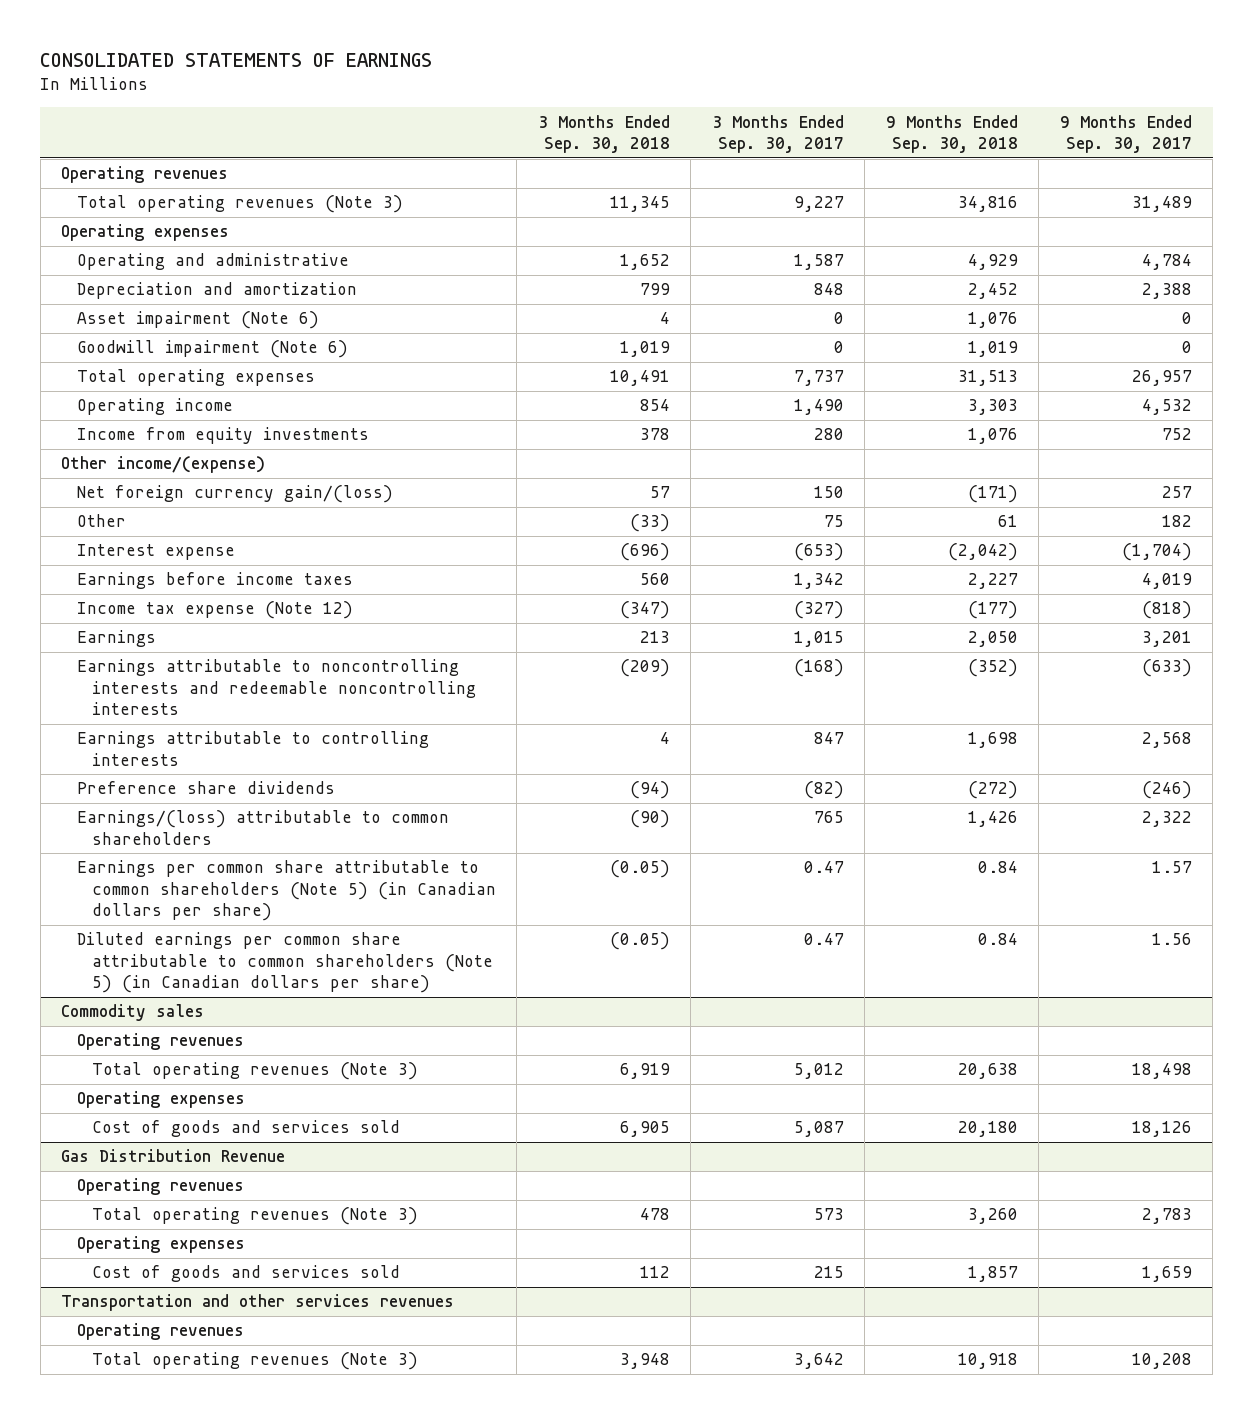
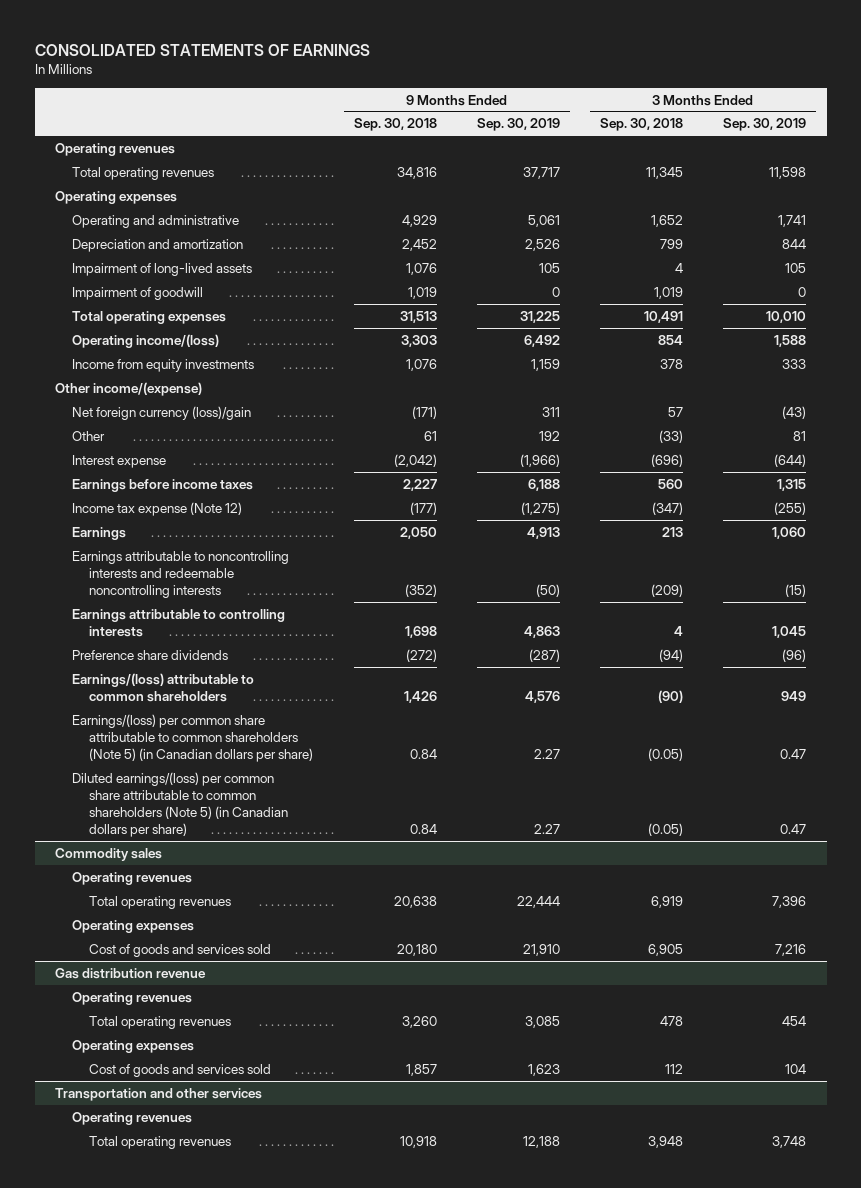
[711,114,844,154] 3 Months Ended Sep. 30, 2017 -> none
[1059,114,1192,154] 9 Months Ended Sep. 30, 2017 -> none
none -> [476,118,560,132] Sep. 30, 2019
none -> [723,118,807,132] Sep. 30, 2019
[76,195,403,214] Total operating revenues (Note 3) -> [72,166,215,180] Total operating revenues
[76,311,319,330] Asset impairment (Note 6) -> [72,262,253,276] Impairment of long-lived assets
[76,340,348,359] Goodwill impairment (Note 6) -> [72,286,204,300] Impairment of goodwill
[76,398,233,416] Operating income -> [72,333,220,348] Operating income/(loss)
[76,485,393,504] Net foreign currency gain/(loss) -> [72,405,252,420] Net foreign currency (loss)/gain
[76,860,496,922] Earnings per common share attributable to common shareholders (Note 5) (in Canadian dollars per share) -> [72,713,314,762] Earnings/(loss) per common share attributable to common shareholders (Note 5) (in Canadian dollars per share)
[76,932,493,994] Diluted earnings per common share attributable to common shareholders (Note 5) (in Canadian dollars per share) -> [72,771,289,837] Diluted earnings/(loss) per common share attributable to common shareholders (Note 5) (in Canadian dollars per share)
[91,1062,418,1081] Total operating revenues (Note 3) -> [89,895,232,909] Total operating revenues
[61,1149,286,1163] Gas Distribution Revenue -> [54,967,206,979] Gas distribution revenue
[91,1207,418,1226] Total operating revenues (Note 3) -> [89,1015,232,1029] Total operating revenues
[61,1294,455,1312] Transportation and other services revenues -> [54,1087,262,1101] Transportation and other services
[91,1352,418,1371] Total operating revenues (Note 3) -> [89,1135,232,1149] Total operating revenues

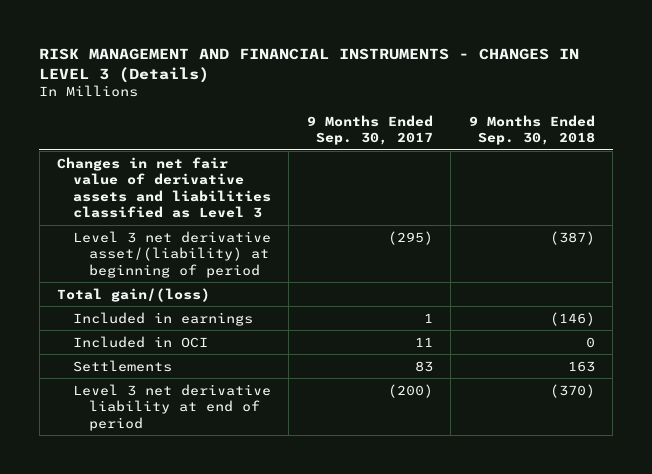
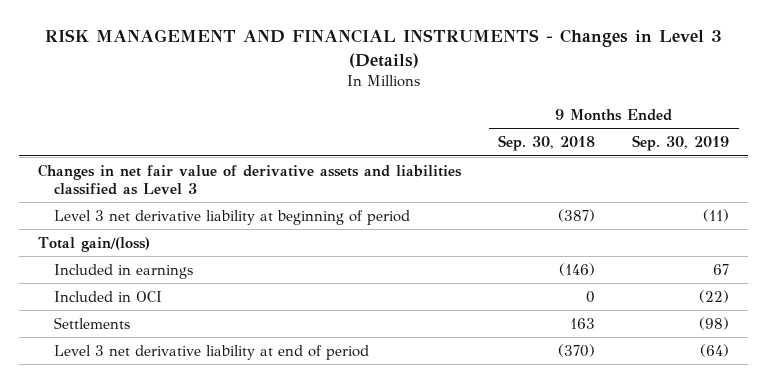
[39,48,580,84] RISK MANAGEMENT AND FINANCIAL INSTRUMENTS - CHANGES IN LEVEL 3 (Details) -> [44,29,722,68] RISK MANAGEMENT AND FINANCIAL INSTRUMENTS - Changes in Level 3 (Details)
[306,114,433,146] 9 Months Ended Sep. 30, 2017 -> none
none -> [632,135,730,152] Sep. 30, 2019
[72,230,271,278] Level 3 net derivative asset/(liability) at beginning of period -> [54,209,411,225] Level 3 net derivative liability at beginning of period

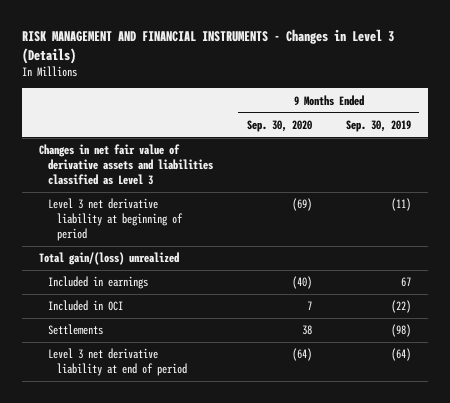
[498,135,596,152] Sep. 30, 2018 -> none
none -> [246,119,312,132] Sep. 30, 2020
[37,236,150,252] Total gain/(loss) -> [38,252,179,266] Total gain/(loss) unrealized

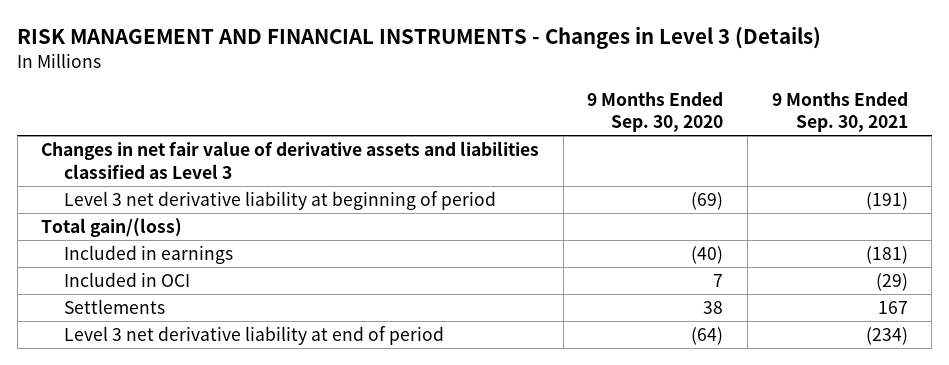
[345,119,411,132] Sep. 30, 2019 -> none
none -> [771,91,908,133] 9 Months Ended Sep. 30, 2021
[38,252,179,266] Total gain/(loss) unrealized -> [41,217,183,237] Total gain/(loss)

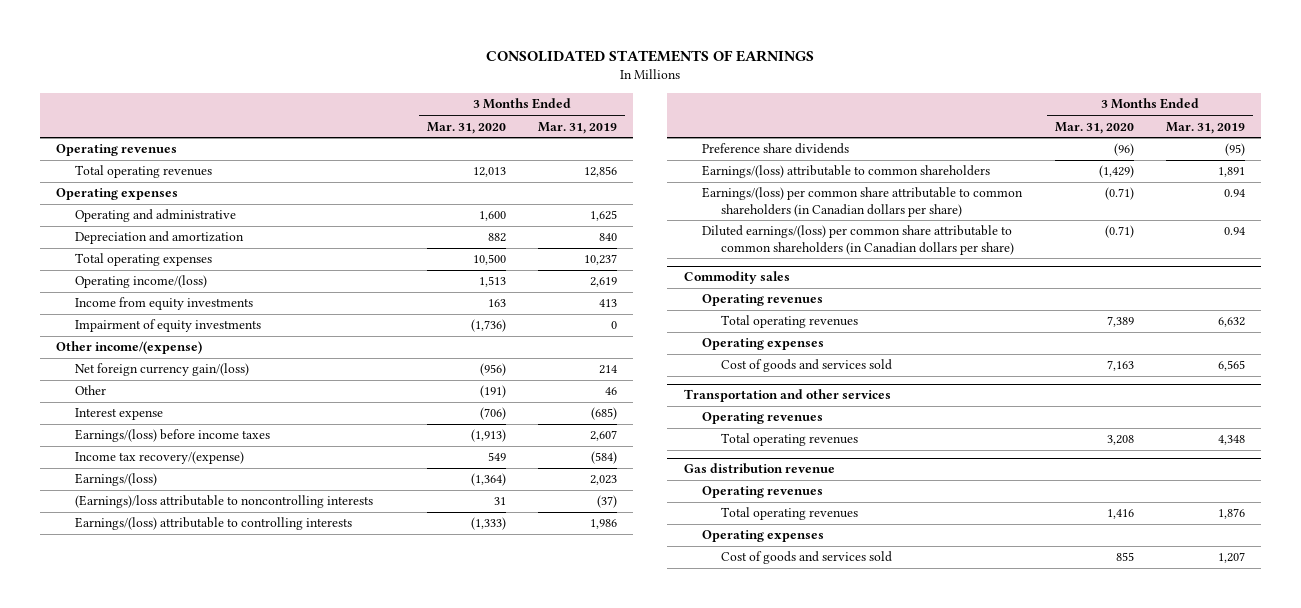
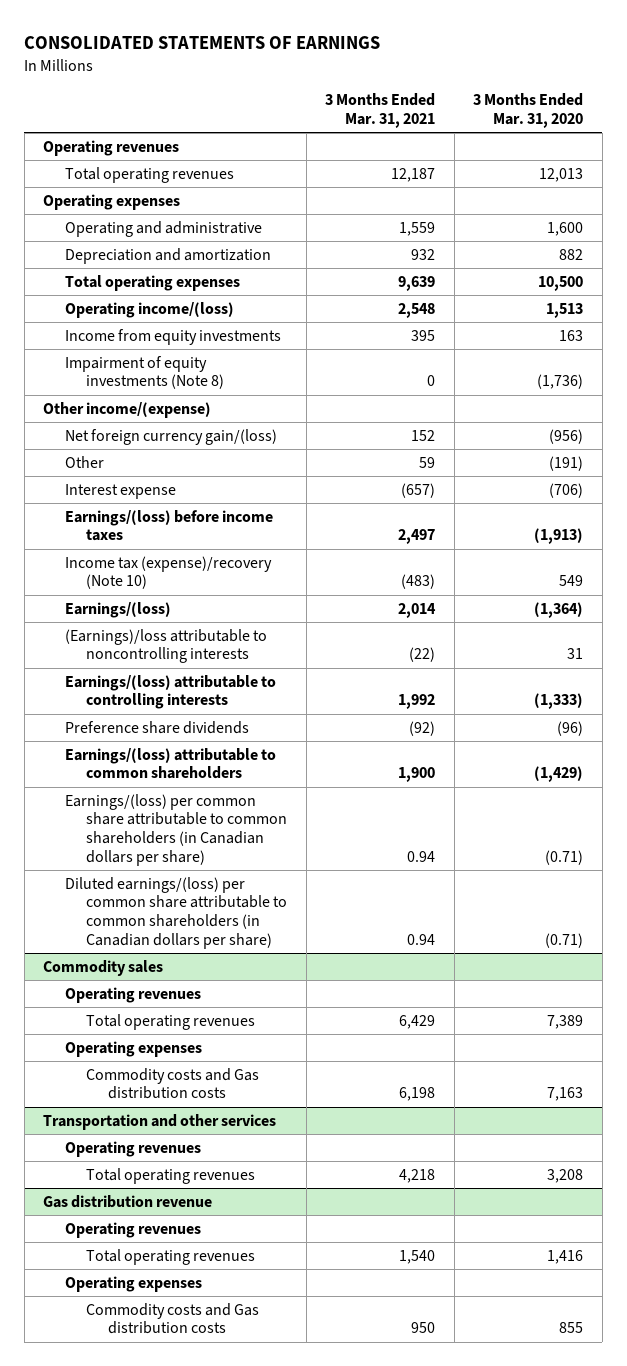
[538,121,618,134] Mar. 31, 2019 -> none
none -> [325,93,436,129] 3 Months Ended Mar. 31, 2021
[74,319,261,333] Impairment of equity investments -> [64,355,225,390] Impairment of equity investments (Note 8)
[74,451,244,465] Income tax recovery/(expense) -> [64,555,272,590] Income tax (expense)/recovery (Note 10)
[721,359,893,373] Cost of goods and services sold -> [86,1067,260,1100] Commodity costs and Gas distribution costs
[721,551,893,565] Cost of goods and services sold -> [86,1302,260,1335] Commodity costs and Gas distribution costs

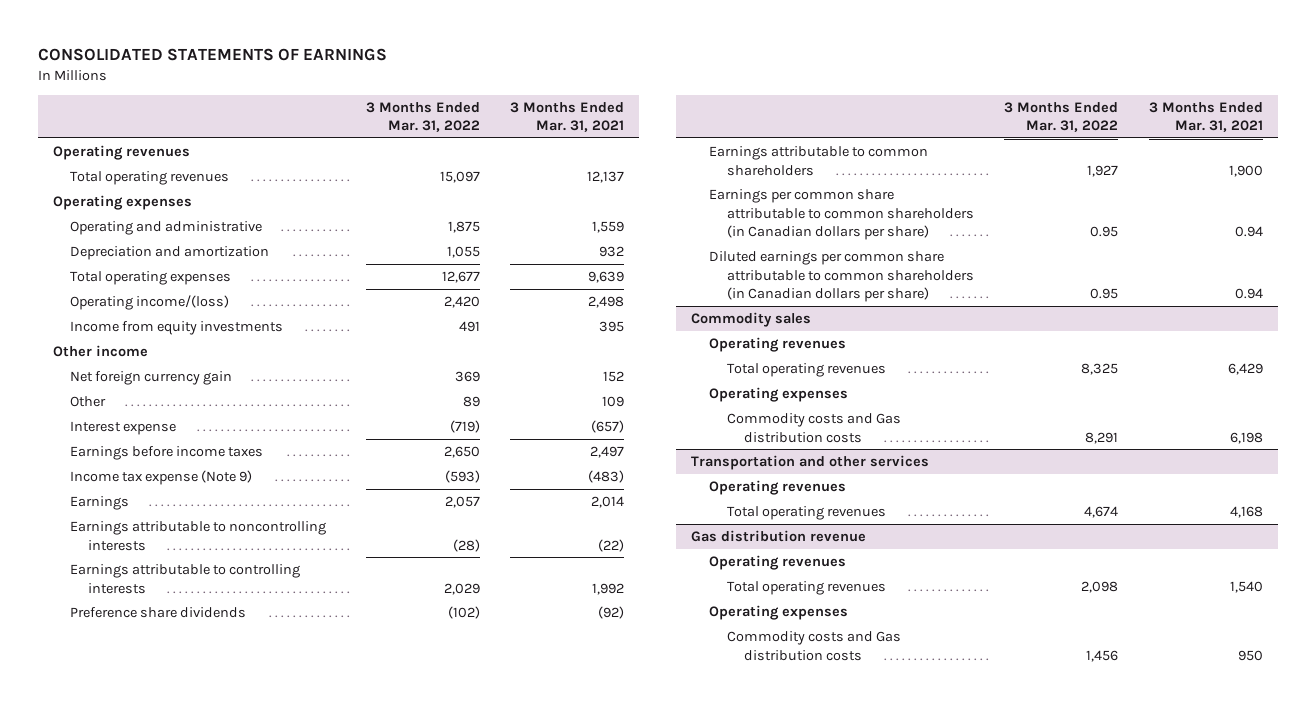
[473,93,584,129] 3 Months Ended Mar. 31, 2020 -> none
none -> [365,101,480,133] 3 Months Ended Mar. 31, 2022
[391,167,436,182] 12,187 -> [587,171,625,184] 12,137
[398,302,436,318] 2,548 -> [588,296,625,309] 2,498
[64,355,225,390] Impairment of equity investments (Note 8) -> none
[43,401,212,418] Other income/(expense) -> [52,345,148,358] Other income
[64,428,277,445] Net foreign currency gain/(loss) -> [70,371,233,386] Net foreign currency gain
[419,456,436,468] 59 -> [602,396,625,408] 109
[64,509,273,542] Earnings/(loss) before income taxes -> [70,446,264,461] Earnings before income taxes
[64,555,272,590] Income tax (expense)/recovery (Note 10) -> [70,470,253,486] Income tax expense (Note 9)
[64,601,171,618] Earnings/(loss) -> [70,496,130,511] Earnings
[64,628,267,664] (Earnings)/loss attributable to noncontrolling interests -> [70,521,327,551] Earnings attributable to noncontrolling interests
[64,674,276,710] Earnings/(loss) attributable to controlling interests -> [70,564,301,594] Earnings attributable to controlling interests
[64,747,276,780] Earnings/(loss) attributable to common shareholders -> [708,146,928,176] Earnings attributable to common shareholders
[64,793,288,867] Earnings/(loss) per common share attributable to common shareholders (in Canadian dollars per share) -> [708,189,974,241] Earnings per common share attributable to common shareholders (in Canadian dollars per share)
[64,876,288,950] Diluted earnings/(loss) per common share attributable to common shareholders (in Canadian dollars per share) -> [708,251,974,303] Diluted earnings per common share attributable to common shareholders (in Canadian dollars per share)
[399,1168,436,1183] 4,218 -> [1229,506,1263,519] 4,168

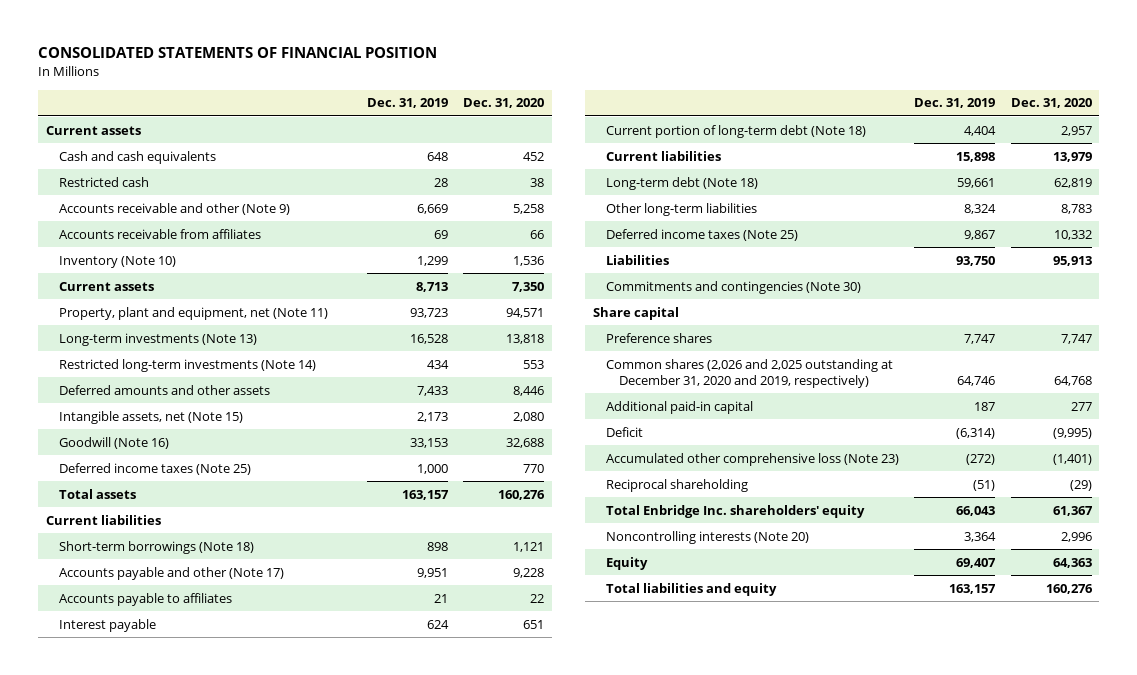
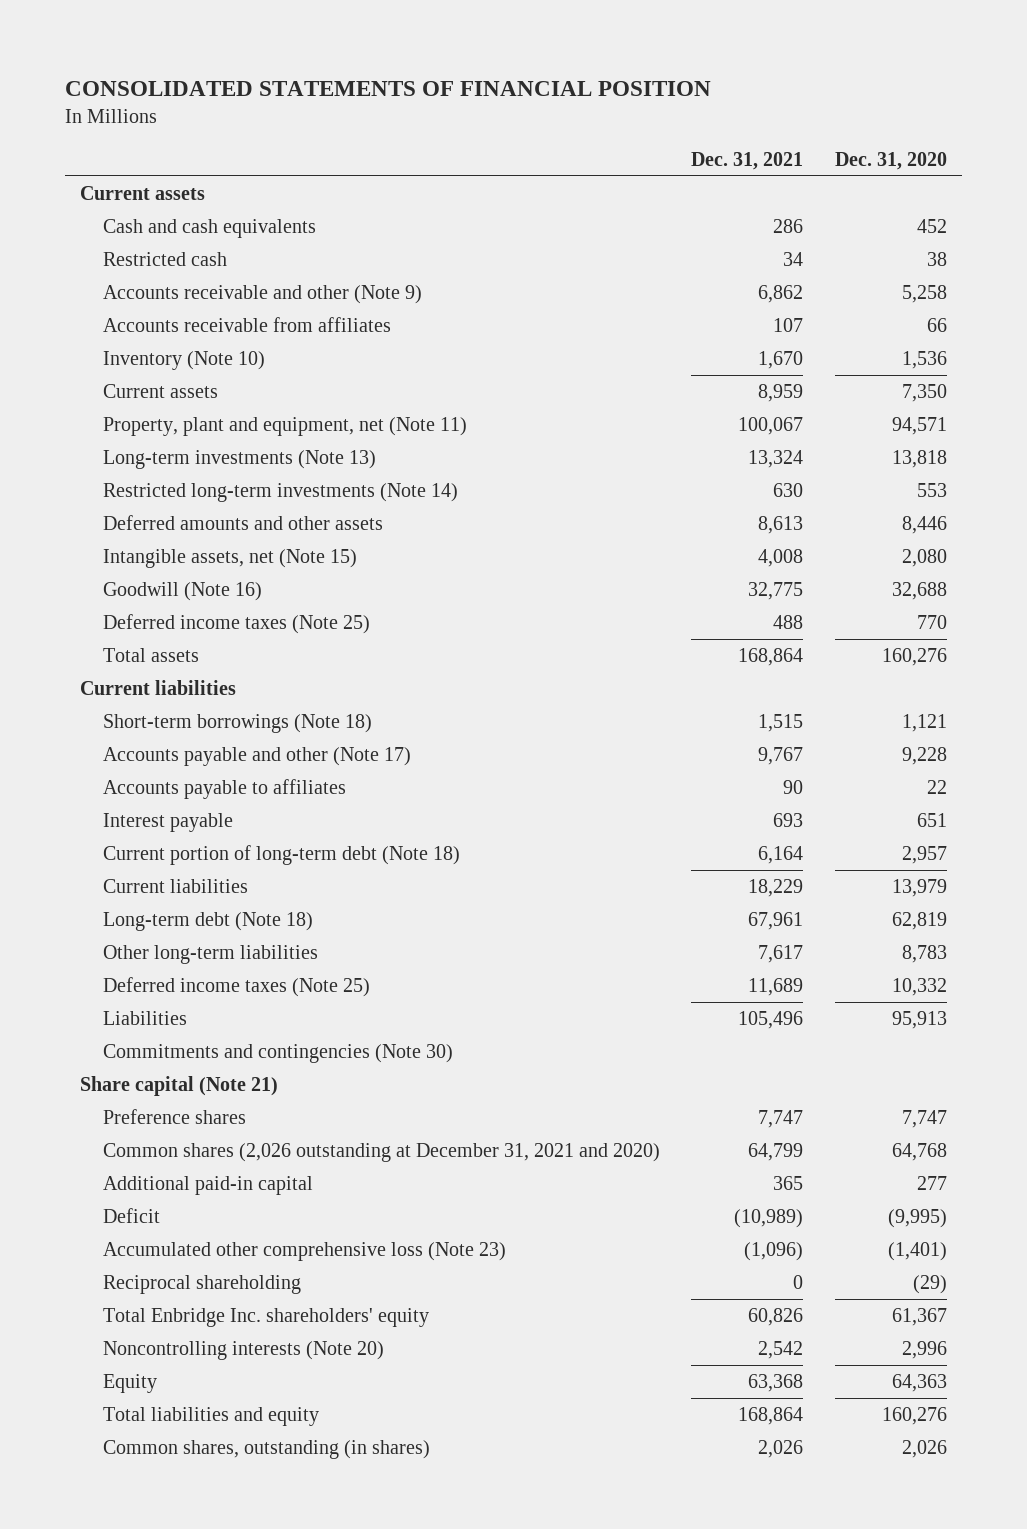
[367,98,449,109] Dec. 31, 2019 -> none
none -> [691,151,804,170] Dec. 31, 2021
[592,306,679,320] Share capital -> [80,1076,279,1097] Share capital (Note 21)
[606,358,894,389] Common shares (2,026 and 2,025 outstanding at December 31, 2020 and 2019, respectively) -> [103,1143,661,1163] Common shares (2,026 outstanding at December 31, 2021 and 2020)
none -> [103,1440,431,1460] Common shares, outstanding (in shares)

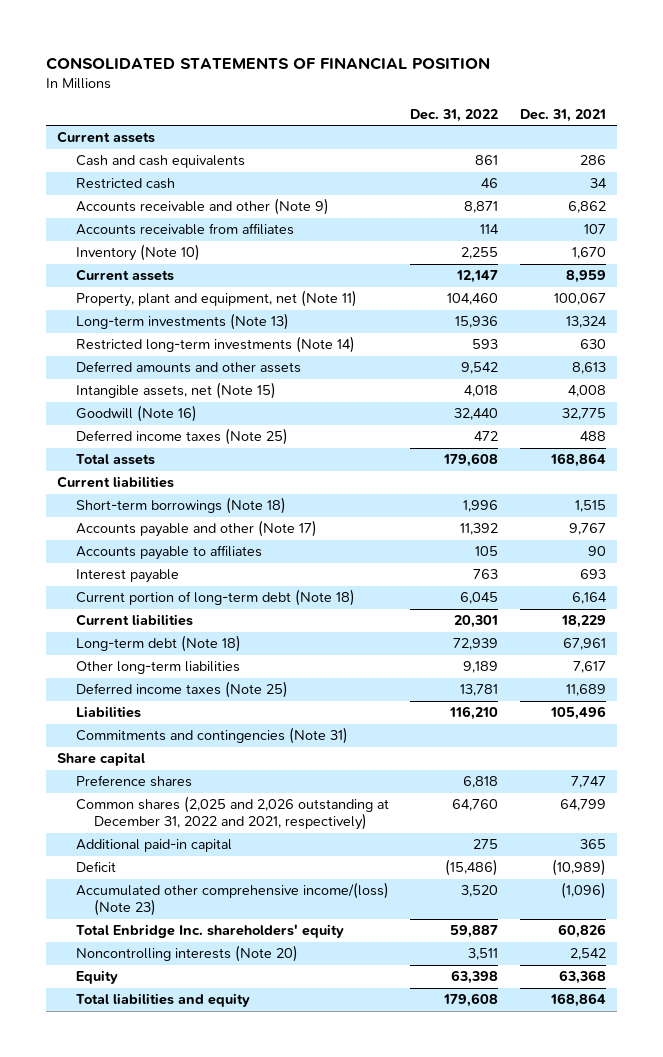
[834,151,947,170] Dec. 31, 2020 -> none
none -> [410,109,499,123] Dec. 31, 2022
[103,1044,454,1064] Commitments and contingencies (Note 30) -> [75,727,348,745] Commitments and contingencies (Note 31)
[80,1076,279,1097] Share capital (Note 21) -> [56,752,145,767] Share capital
[103,1143,661,1163] Common shares (2,026 outstanding at December 31, 2021 and 2020) -> [75,796,389,831] Common shares (2,025 and 2,026 outstanding at December 31, 2022 and 2021, respectively)
[103,1275,302,1295] Reciprocal shareholding -> none
[103,1242,507,1262] Accumulated other comprehensive loss (Note 23) -> [75,882,389,917] Accumulated other comprehensive income/(loss) (Note 23)
[103,1440,431,1460] Common shares, outstanding (in shares) -> none

